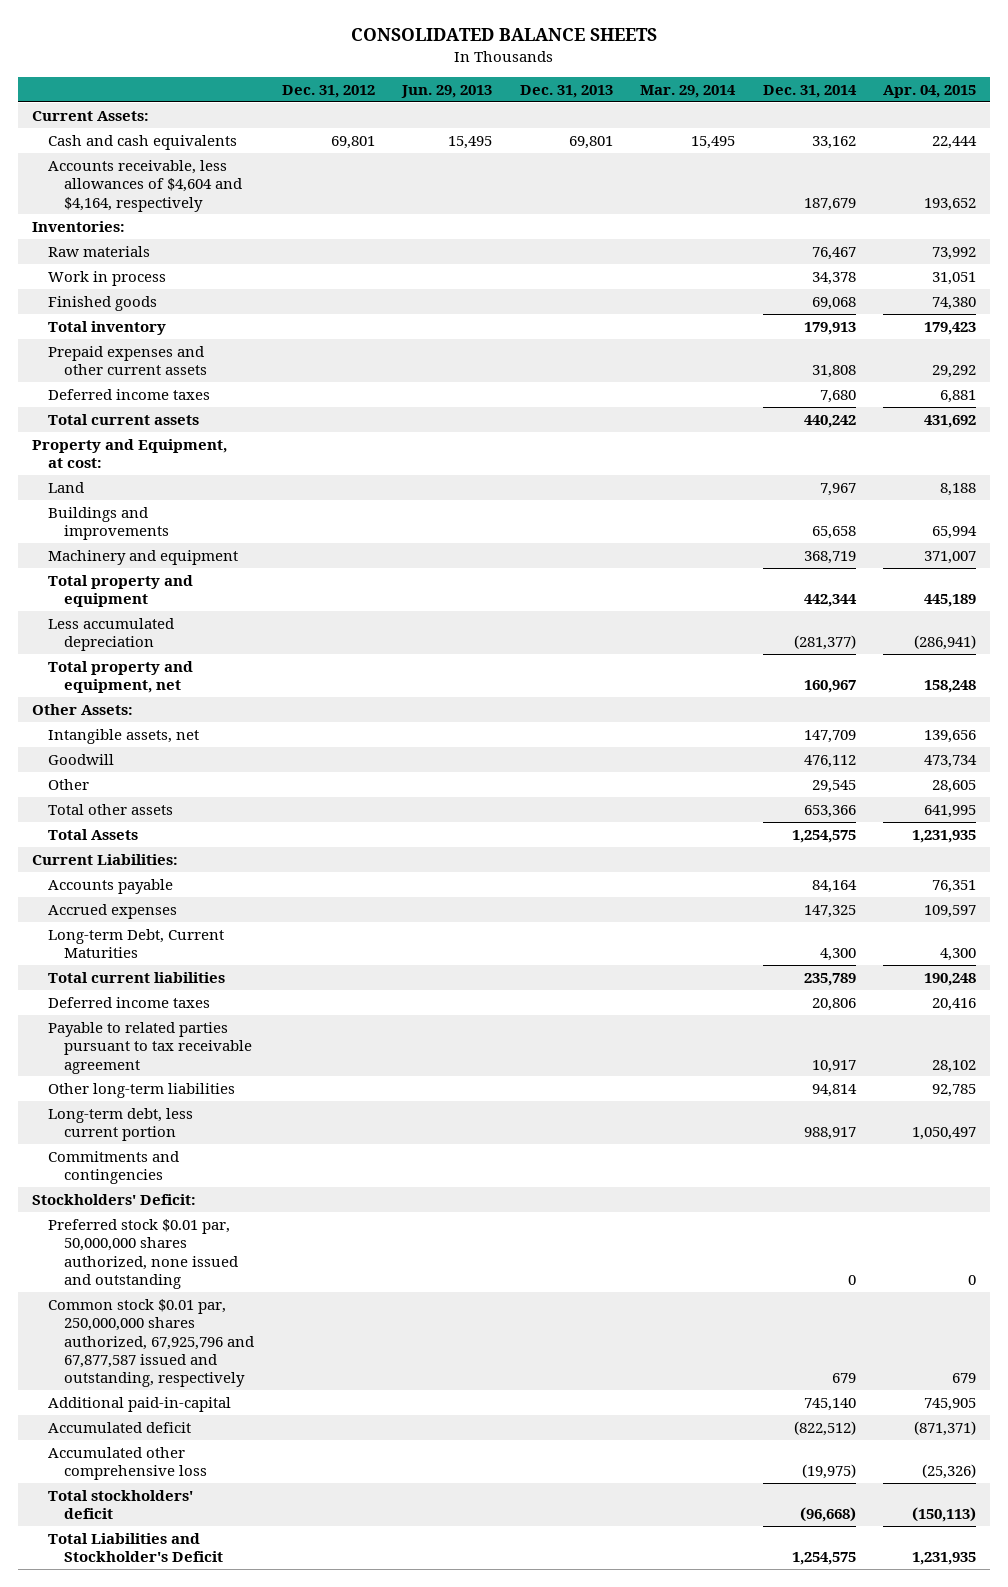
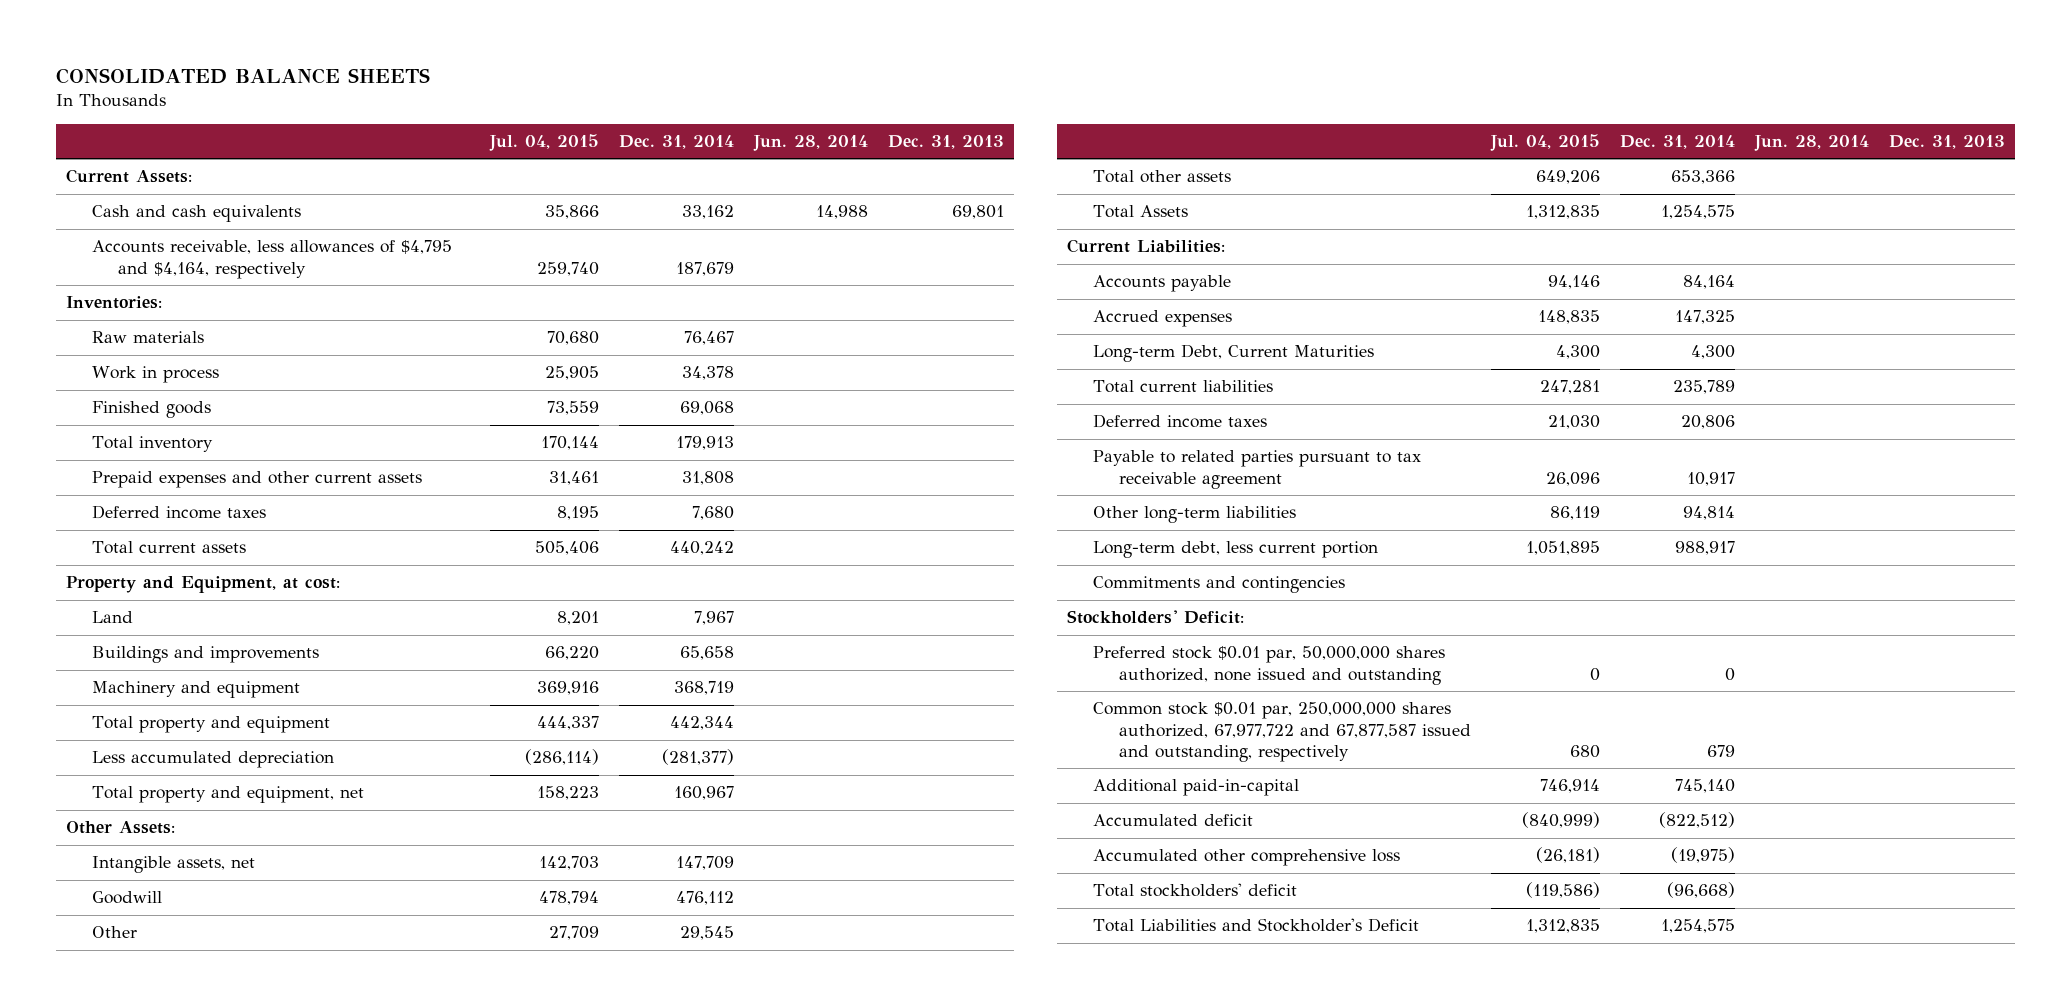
[281,85,375,99] Dec. 31, 2012 -> none
[401,85,493,99] Jun. 29, 2013 -> none
[640,85,737,99] Mar. 29, 2014 -> none
[883,85,977,99] Apr. 04, 2015 -> none
none -> [488,133,599,151] Jul. 04, 2015
none -> [752,134,868,151] Jun. 28, 2014
[47,159,243,212] Accounts receivable, less allowances of $4,604 and $4,164, respectively -> [92,240,453,279] Accounts receivable, less allowances of $4,795 and $4,164, respectively
[47,1298,255,1388] Common stock $0.01 par, 250,000,000 shares authorized, 67,925,796 and 67,877,587 issued and outstanding, respectively -> [1092,702,1471,762] Common stock $0.01 par, 250,000,000 shares authorized, 67,977,722 and 67,877,587 issued and outstanding, respectively

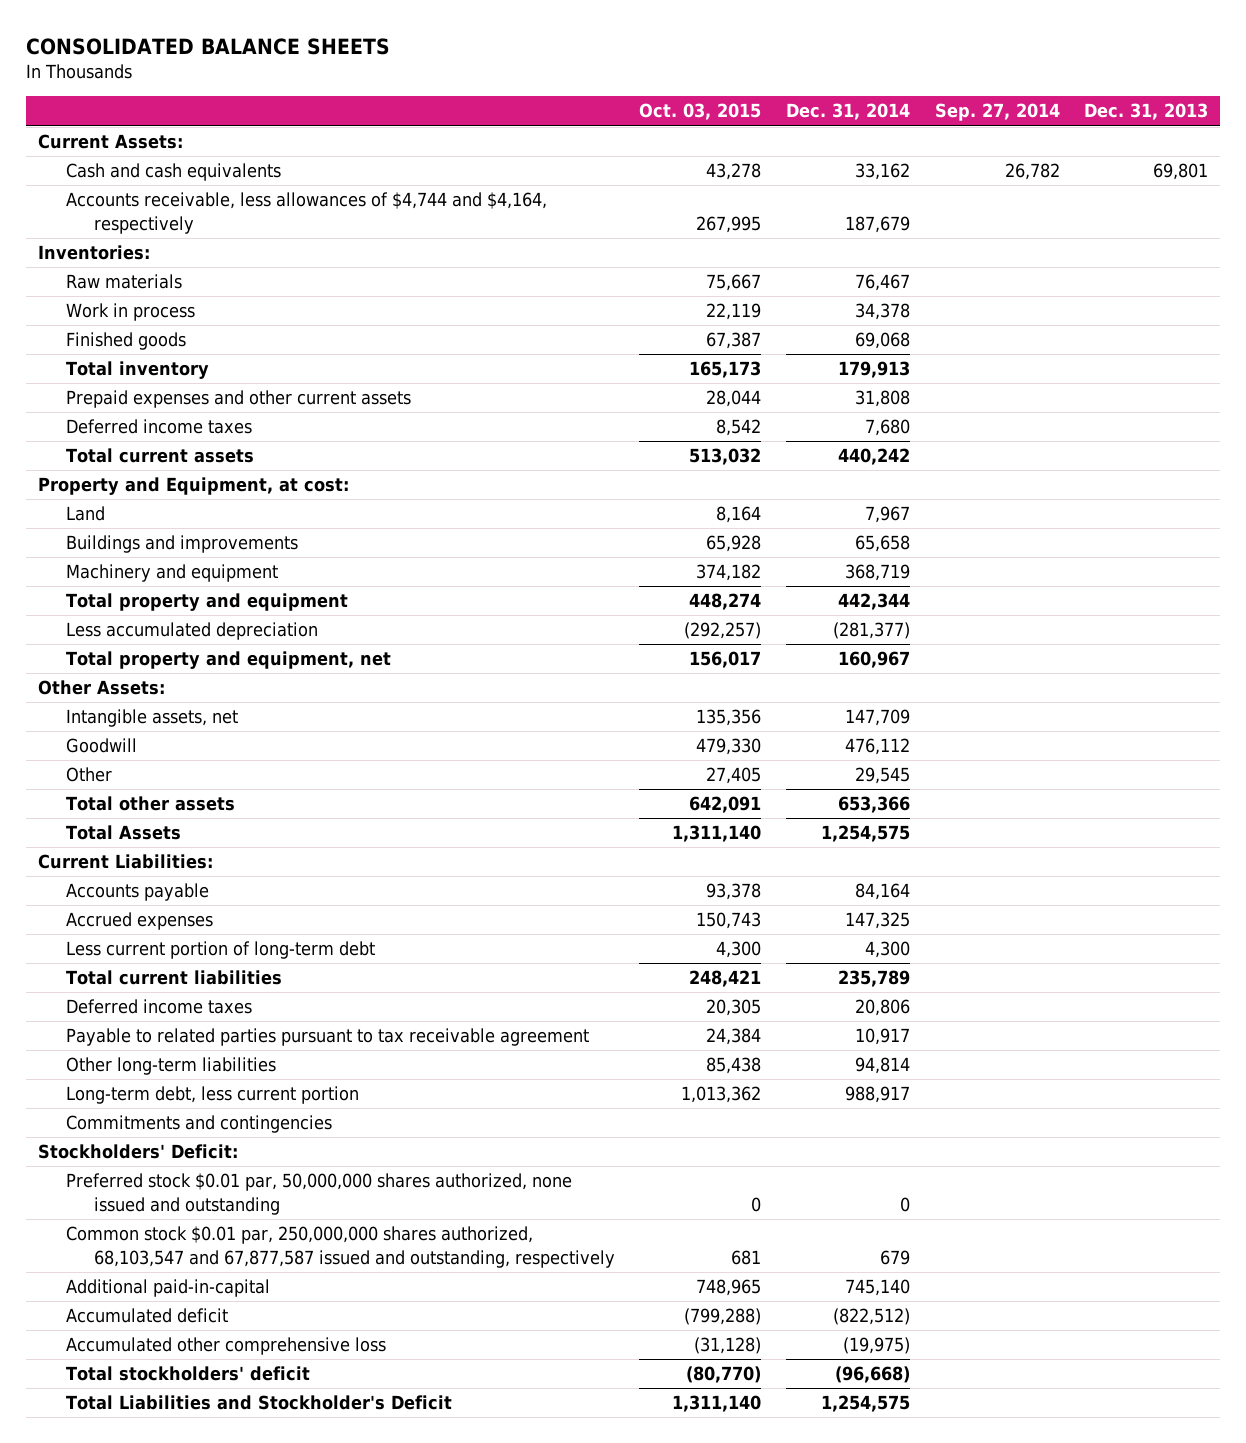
[488,133,599,151] Jul. 04, 2015 -> none
[752,134,868,151] Jun. 28, 2014 -> none
none -> [639,103,762,121] Oct. 03, 2015
none -> [934,103,1060,122] Sep. 27, 2014
[92,240,453,279] Accounts receivable, less allowances of $4,795 and $4,164, respectively -> [65,192,547,234] Accounts receivable, less allowances of $4,744 and $4,164, respectively
[1092,344,1374,363] Long-term Debt, Current Maturities -> [65,941,375,960] Less current portion of long-term debt
[1092,702,1471,762] Common stock $0.01 par, 250,000,000 shares authorized, 67,977,722 and 67,877,587 issued and outstanding, respectively -> [65,1226,615,1268] Common stock $0.01 par, 250,000,000 shares authorized, 68,103,547 and 67,877,587 issued and outstanding, respectively

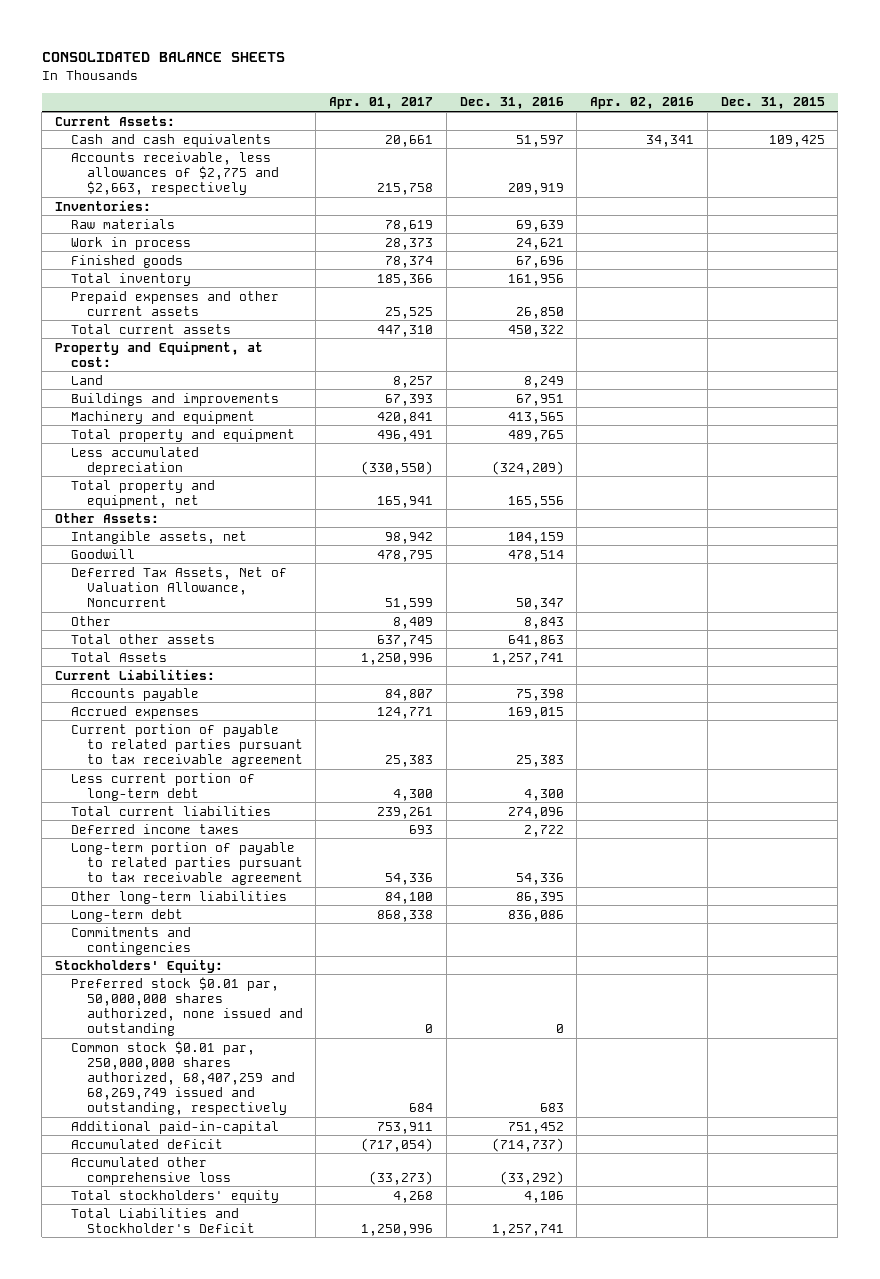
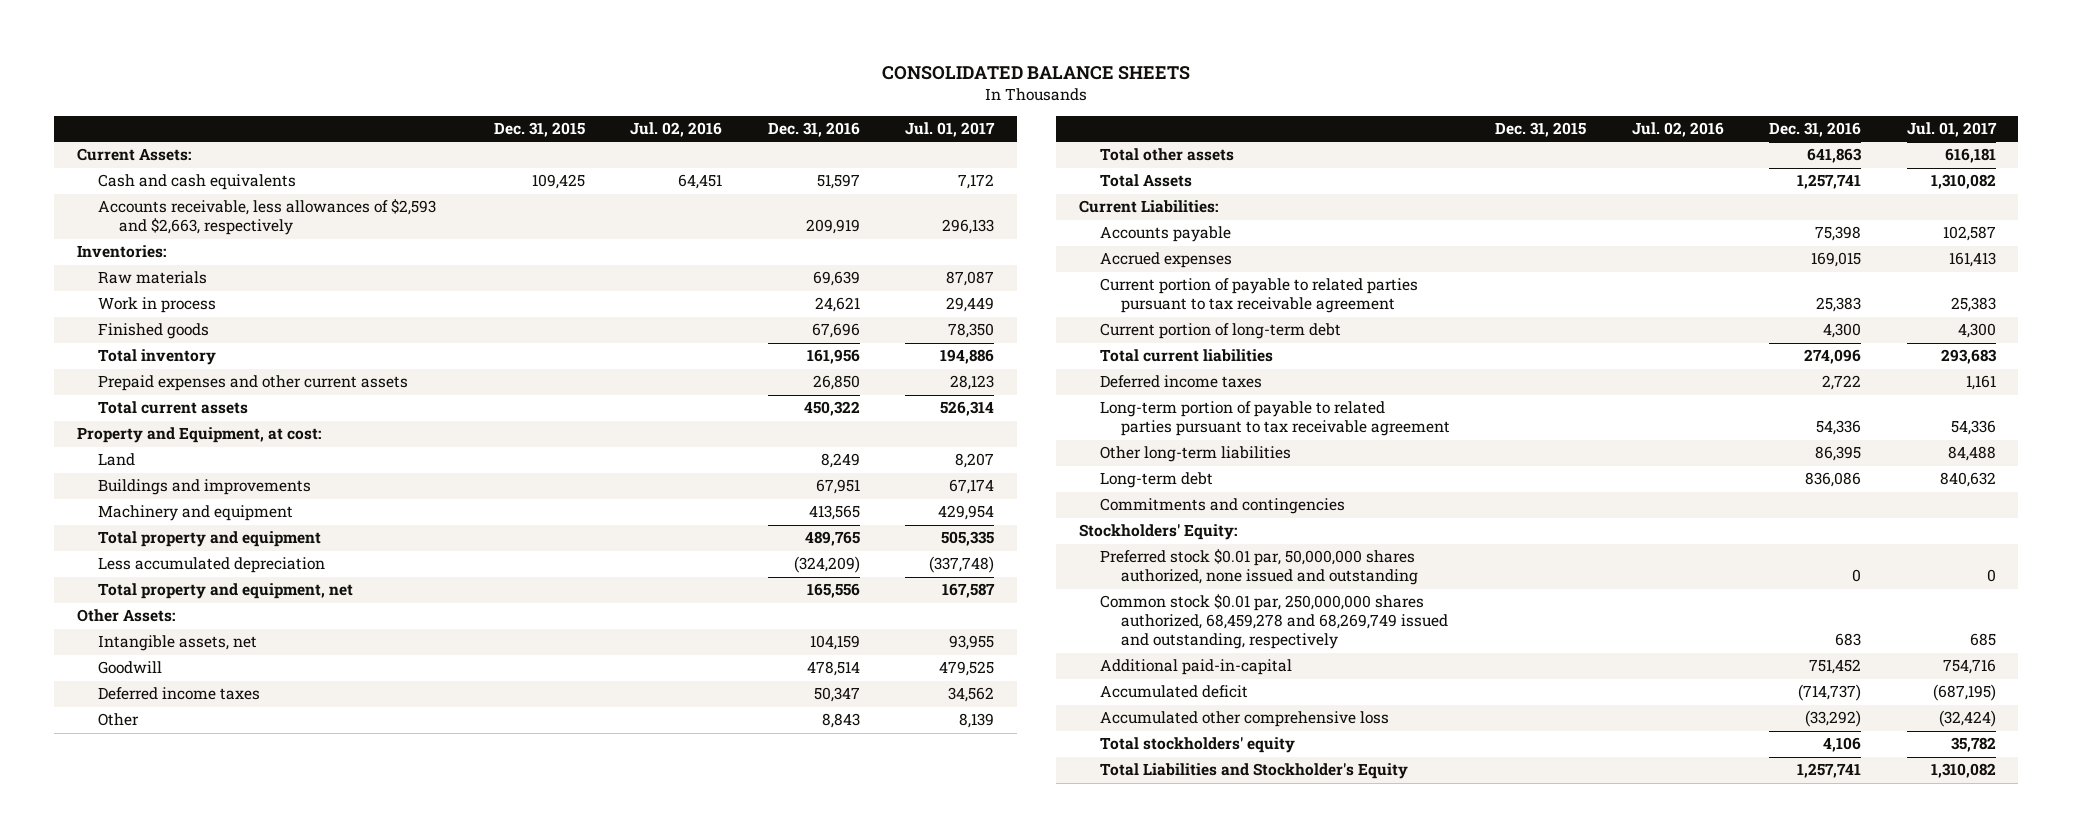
[329,97,434,110] Apr. 01, 2017 -> none
[590,97,695,110] Apr. 02, 2016 -> none
none -> [630,122,723,138] Jul. 02, 2016
none -> [905,122,996,138] Jul. 01, 2017
[70,151,279,195] Accounts receivable, less allowances of $2,775 and $2,663, respectively -> [98,199,437,236] Accounts receivable, less allowances of $2,593 and $2,663, respectively
[70,566,287,607] Deferred Tax Assets, Net of Valuation Allowance, Noncurrent -> [98,687,261,701] Deferred income taxes
[70,772,255,801] Less current portion of long-term debt -> [1099,323,1341,340] Current portion of long-term debt
[70,1040,295,1116] Common stock $0.01 par, 250,000,000 shares authorized, 68,407,259 and 68,269,749 issued and outstanding, respectively -> [1099,594,1448,650] Common stock $0.01 par, 250,000,000 shares authorized, 68,459,278 and 68,269,749 issued and outstanding, respectively
[70,1207,255,1233] Total Liabilities and Stockholder's Deficit -> [1099,763,1408,780] Total Liabilities and Stockholder's Equity

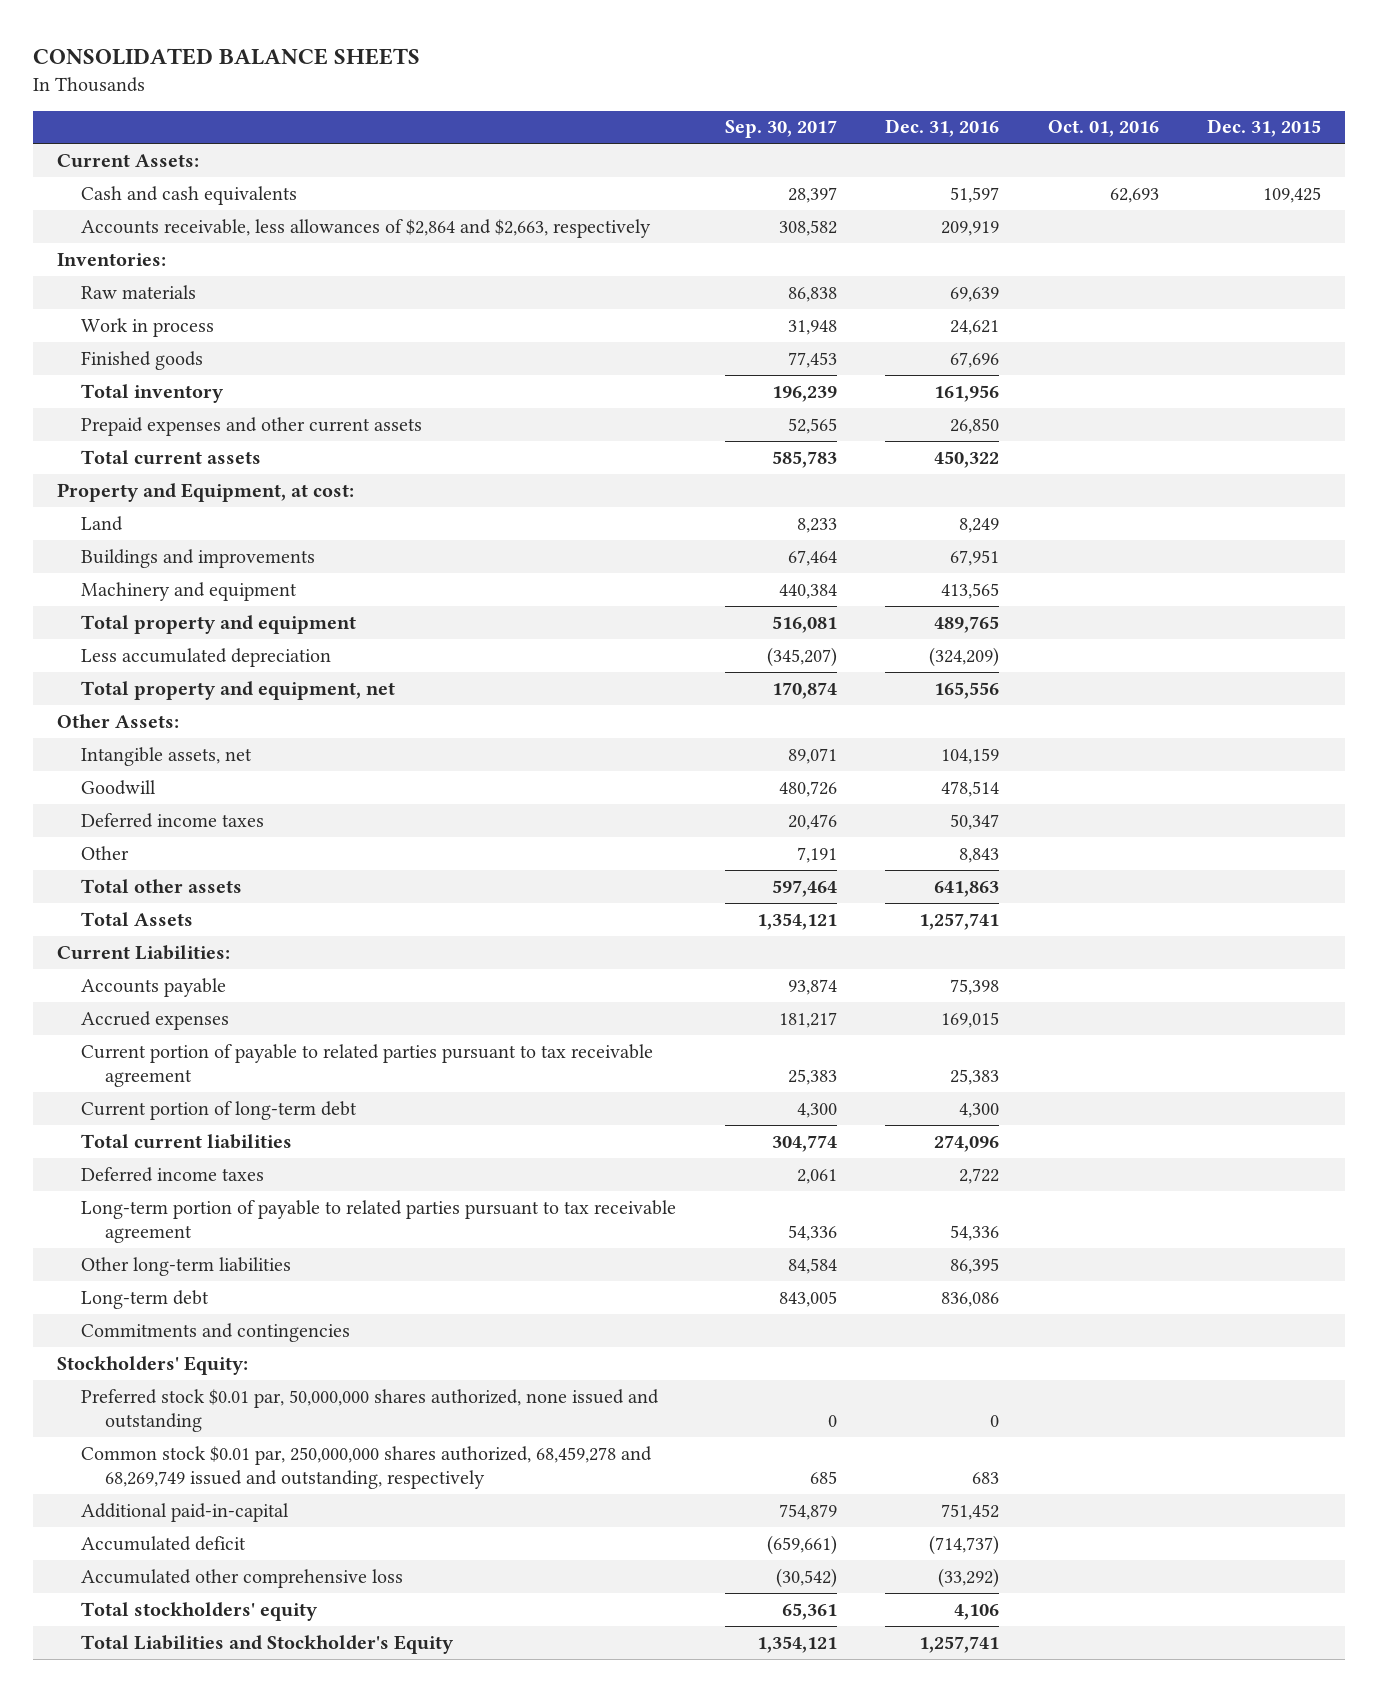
[630,122,723,138] Jul. 02, 2016 -> none
[905,122,996,138] Jul. 01, 2017 -> none
none -> [724,120,837,139] Sep. 30, 2017
none -> [1047,120,1159,138] Oct. 01, 2016
[98,199,437,236] Accounts receivable, less allowances of $2,593 and $2,663, respectively -> [81,218,652,238] Accounts receivable, less allowances of $2,864 and $2,663, respectively

